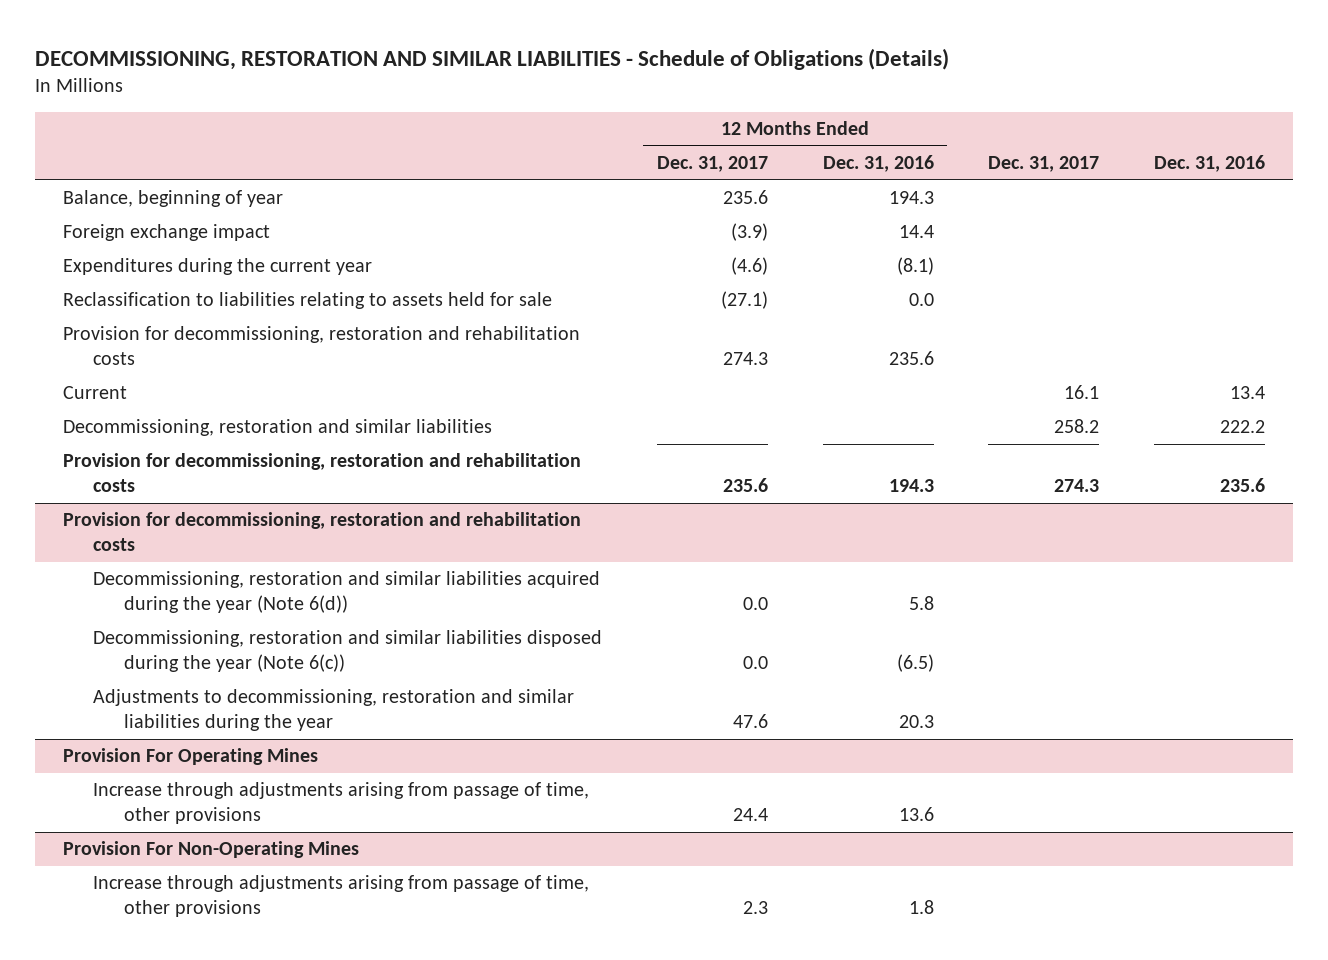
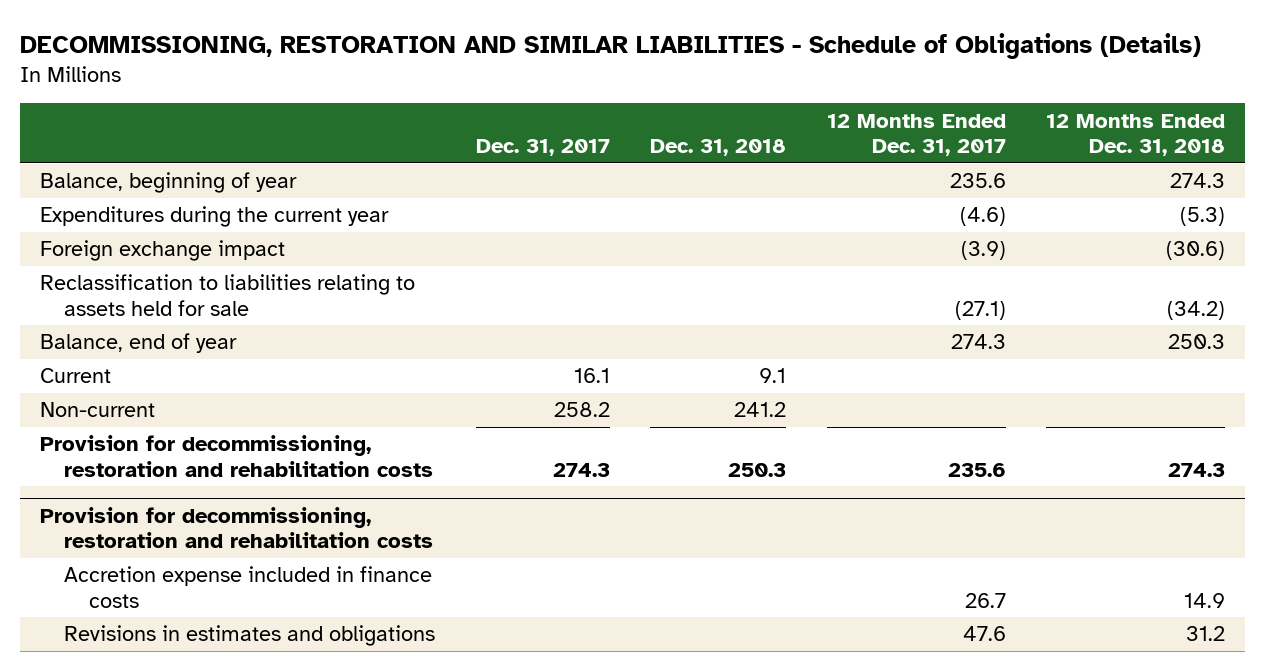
[822,155,934,173] Dec. 31, 2016 -> none
[1154,155,1266,173] Dec. 31, 2016 -> none
none -> [650,138,787,156] Dec. 31, 2018
none -> [1046,113,1226,156] 12 Months Ended Dec. 31, 2018
[62,224,270,242] Foreign exchange impact -> [39,240,285,262] Foreign exchange impact
[62,326,580,365] Provision for decommissioning, restoration and rehabilitation costs -> [39,333,237,354] Balance, end of year
[62,419,492,437] Decommissioning, restoration and similar liabilities -> [39,402,155,418] Non-current
[93,571,601,613] Decommissioning, restoration and similar liabilities acquired during the year (Note 6(d)) -> none
[93,630,603,672] Decommissioning, restoration and similar liabilities disposed during the year (Note 6(c)) -> none
[62,748,318,766] Provision For Operating Mines -> none
[93,782,590,824] Increase through adjustments arising from passage of time, other provisions -> none
[62,841,359,859] Provision For Non-Operating Mines -> none
[93,875,590,917] Increase through adjustments arising from passage of time, other provisions -> none
none -> [64,566,433,608] Accretion expense included in finance costs
[93,689,575,731] Adjustments to decommissioning, restoration and similar liabilities during the year -> [64,625,436,647] Revisions in estimates and obligations

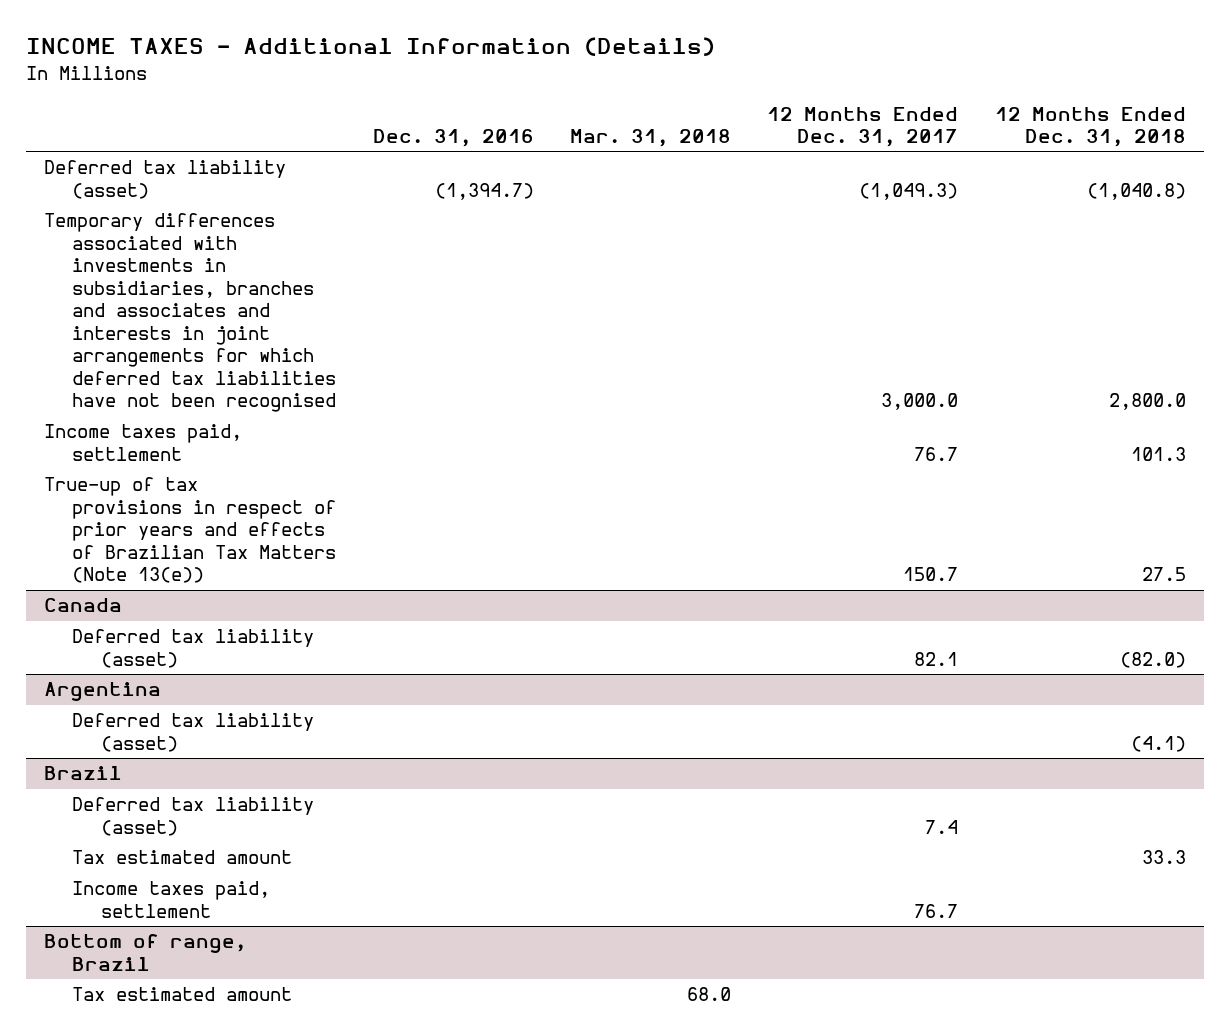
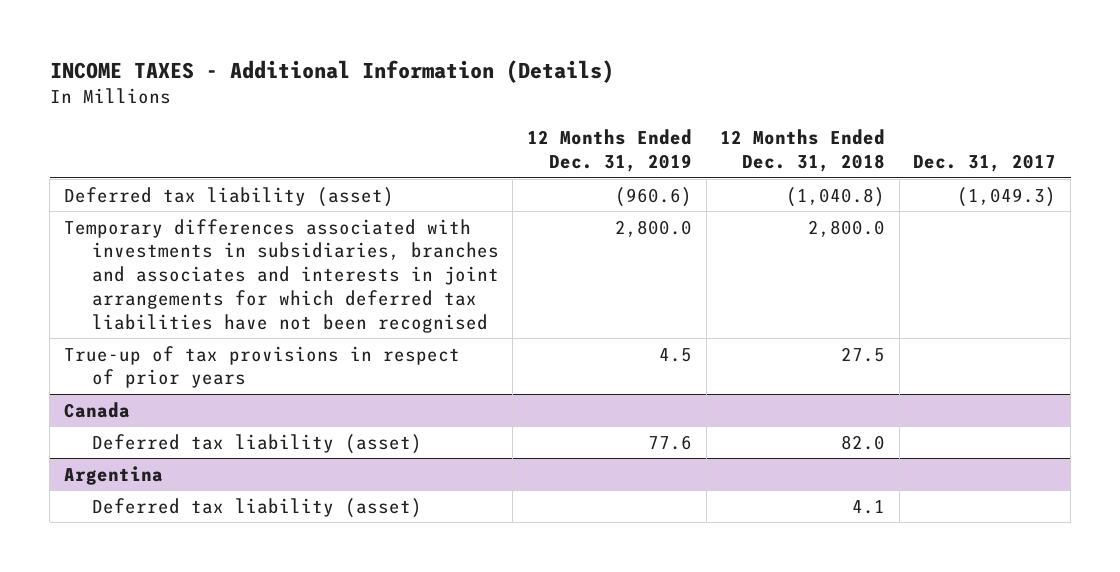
[372,129,534,148] Dec. 31, 2016 -> none
[569,129,731,148] Mar. 31, 2018 -> none
[767,106,959,148] 12 Months Ended Dec. 31, 2017 -> none
none -> [526,129,692,173] 12 Months Ended Dec. 31, 2019
none -> [913,154,1057,173] Dec. 31, 2017
[43,424,242,461] Income taxes paid, settlement -> none
[43,477,337,584] True-up of tax provisions in respect of prior years and effects of Brazilian Tax Matters (Note 13(e)) -> [63,345,460,389] True-up of tax provisions in respect of prior years
[1119,651,1186,668] (82.0) -> [841,434,886,450] 82.0
[43,766,122,781] Brazil -> none
[72,797,315,836] Deferred tax liability (asset) -> none
[72,850,293,865] Tax estimated amount -> none
[72,881,271,918] Income taxes paid, settlement -> none
[43,934,246,971] Bottom of range, Brazil -> none
[72,987,293,1002] Tax estimated amount -> none
[1130,735,1186,752] (4.1) -> [852,499,886,514] 4.1

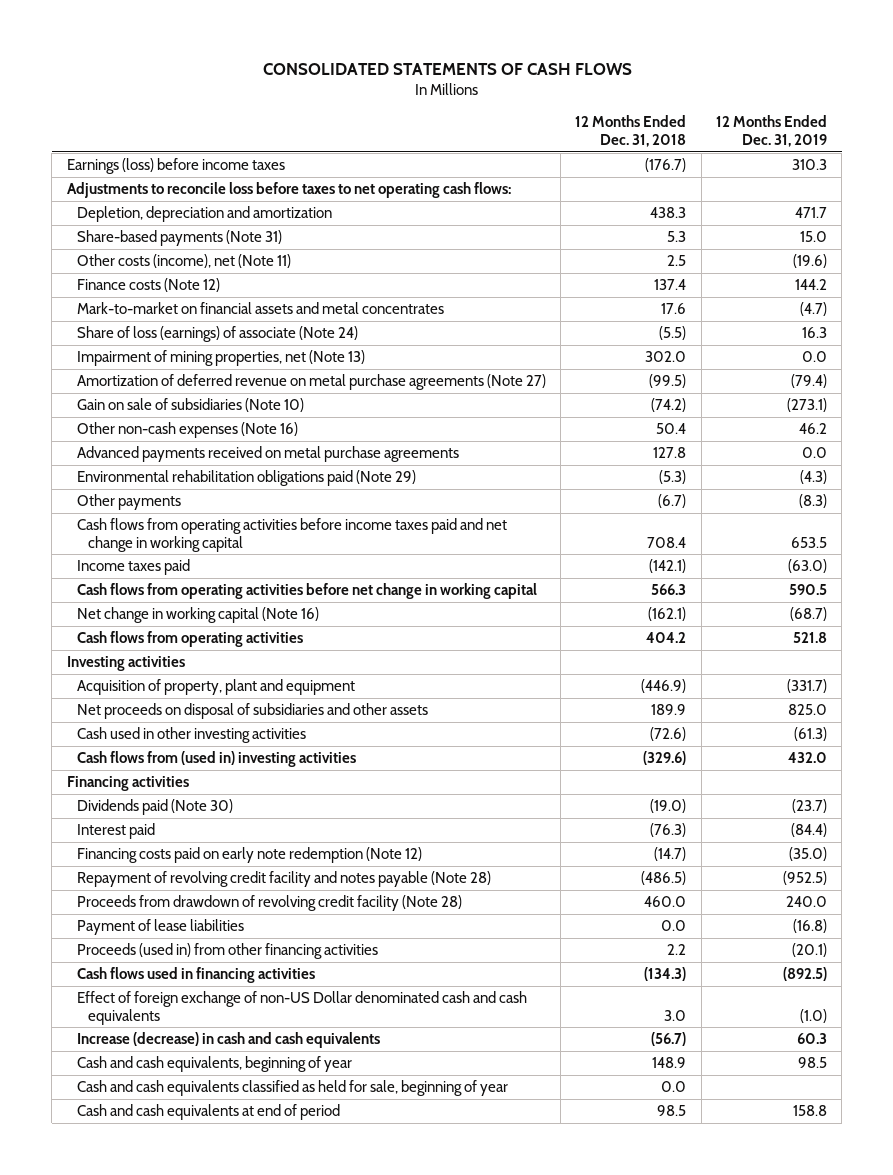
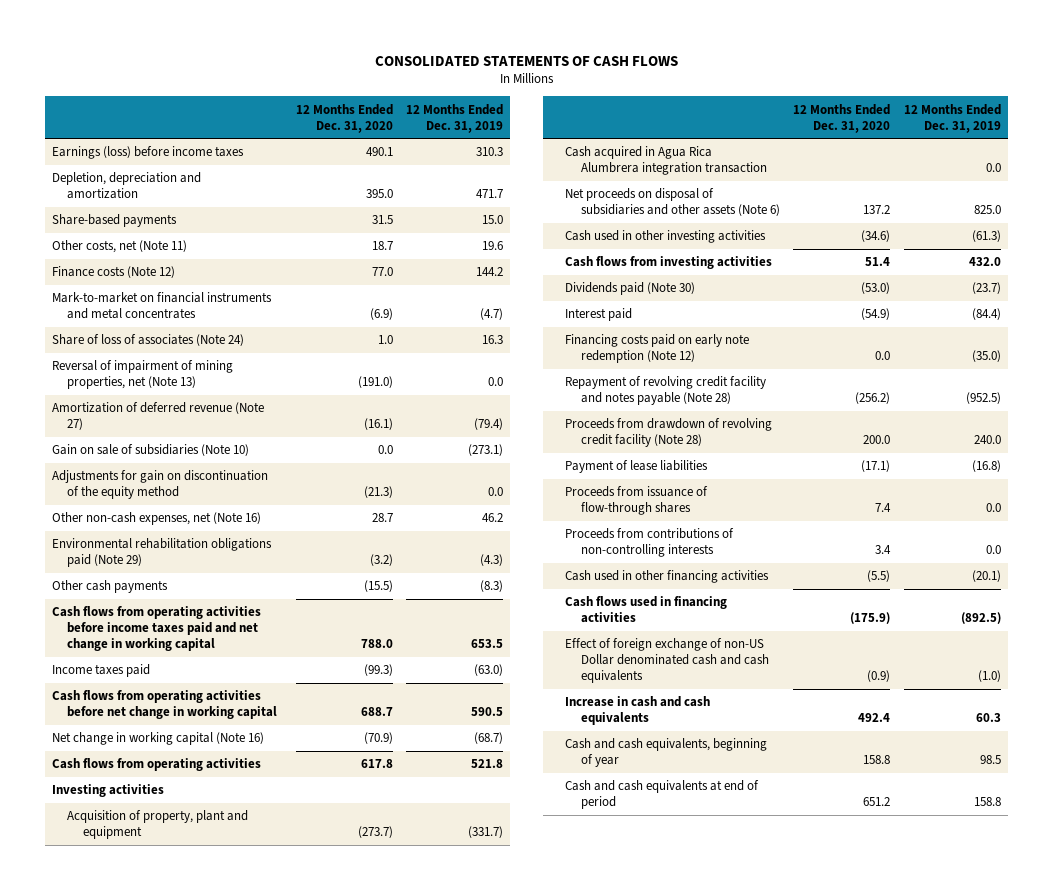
[575,115,687,147] 12 Months Ended Dec. 31, 2018 -> none
none -> [295,103,393,133] 12 Months Ended Dec. 31, 2020
[66,182,511,199] Adjustments to reconcile loss before taxes to net operating cash flows: -> none
[77,230,283,247] Share-based payments (Note 31) -> [52,214,178,228] Share-based payments
[77,254,292,269] Other costs (income), net (Note 11) -> [52,240,188,254] Other costs, net (Note 11)
[792,254,827,269] (19.6) -> [482,241,504,251] 19.6
[77,302,445,315] Mark-to-market on financial assets and metal concentrates -> [52,292,273,320] Mark-to-market on financial instruments and metal concentrates
[77,326,359,343] Share of loss (earnings) of associate (Note 24) -> [52,334,245,347] Share of loss of associates (Note 24)
[77,350,366,367] Impairment of mining properties, net (Note 13) -> [52,360,234,390] Reversal of impairment of mining properties, net (Note 13)
[77,374,547,391] Amortization of deferred revenue on metal purchase agreements (Note 27) -> [52,402,265,431] Amortization of deferred revenue (Note 27)
[77,446,460,463] Advanced payments received on metal purchase agreements -> none
none -> [52,470,269,500] Adjustments for gain on discontinuation of the equity method
[77,422,299,439] Other non-cash expenses (Note 16) -> [52,512,262,526] Other non-cash expenses, net (Note 16)
[77,494,182,511] Other payments -> [52,580,169,594] Other cash payments
none -> [565,146,767,176] Cash acquired in Agua Rica Alumbrera integration transaction
[77,703,429,720] Net proceeds on disposal of subsidiaries and other assets -> [565,188,780,217] Net proceeds on disposal of subsidiaries and other assets (Note 6)
[66,776,189,792] Financing activities -> none
[77,751,357,768] Cash flows from (used in) investing activities -> [565,256,773,270] Cash flows from investing activities
none -> [565,486,709,516] Proceeds from issuance of flow-through shares
none -> [565,528,735,558] Proceeds from contributions of non-controlling interests
[77,943,379,960] Proceeds (used in) from other financing activities -> [565,570,770,584] Cash used in other financing activities
[77,1032,381,1049] Increase (decrease) in cash and cash equivalents -> [565,696,711,726] Increase in cash and cash equivalents
[77,1080,509,1097] Cash and cash equivalents classified as held for sale, beginning of year -> none

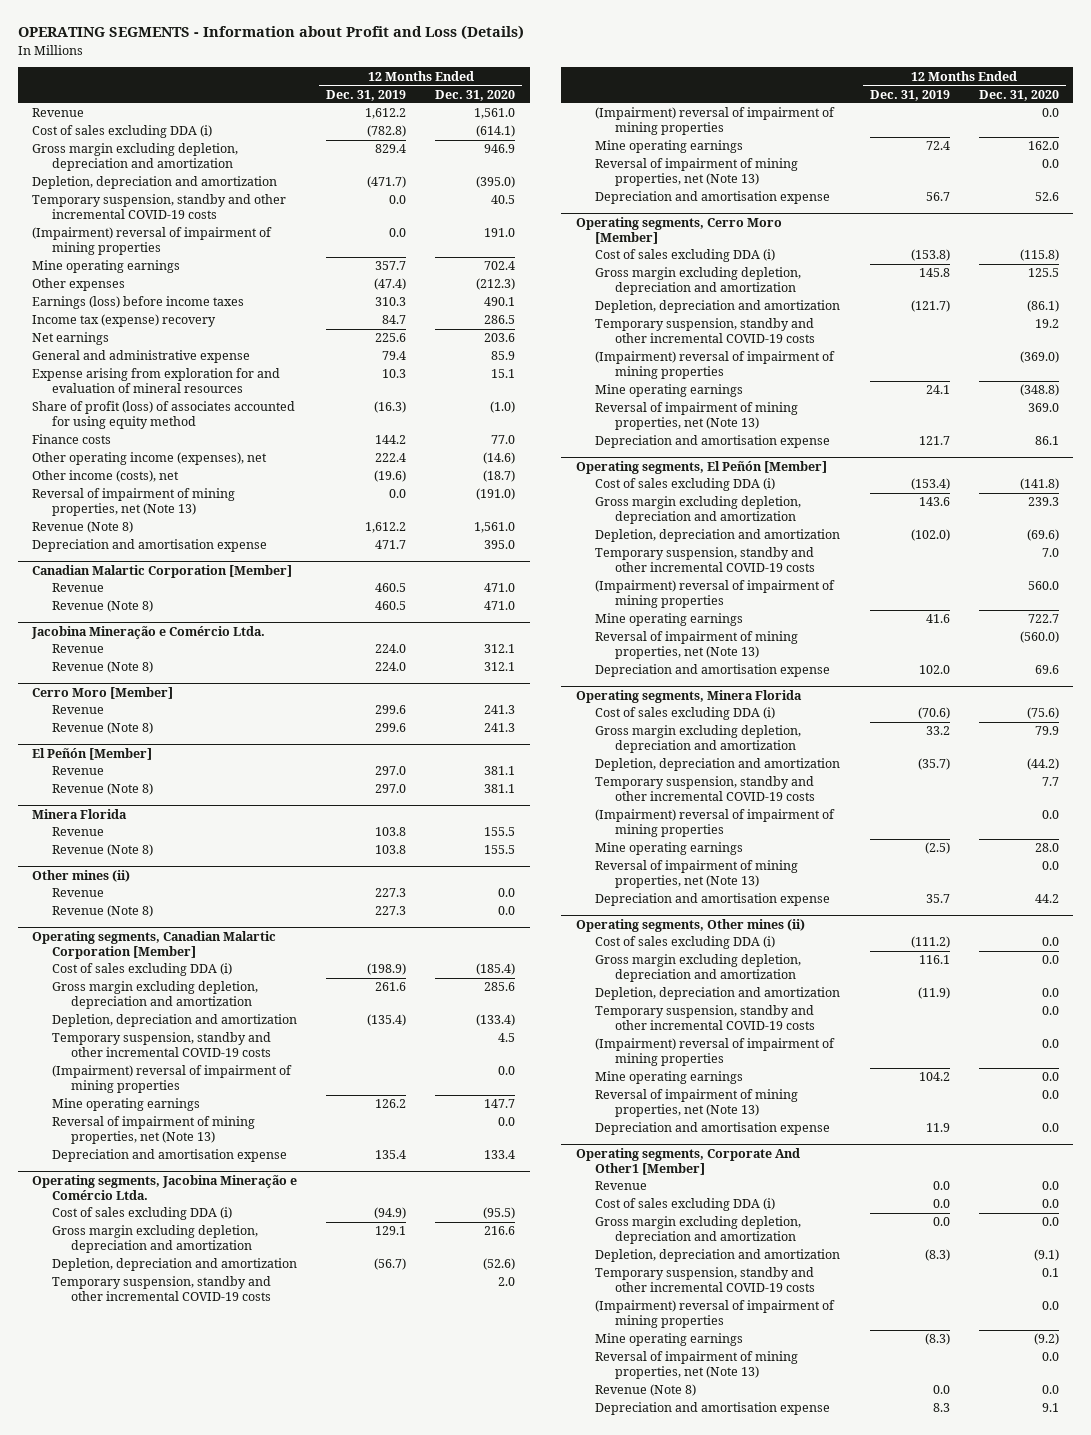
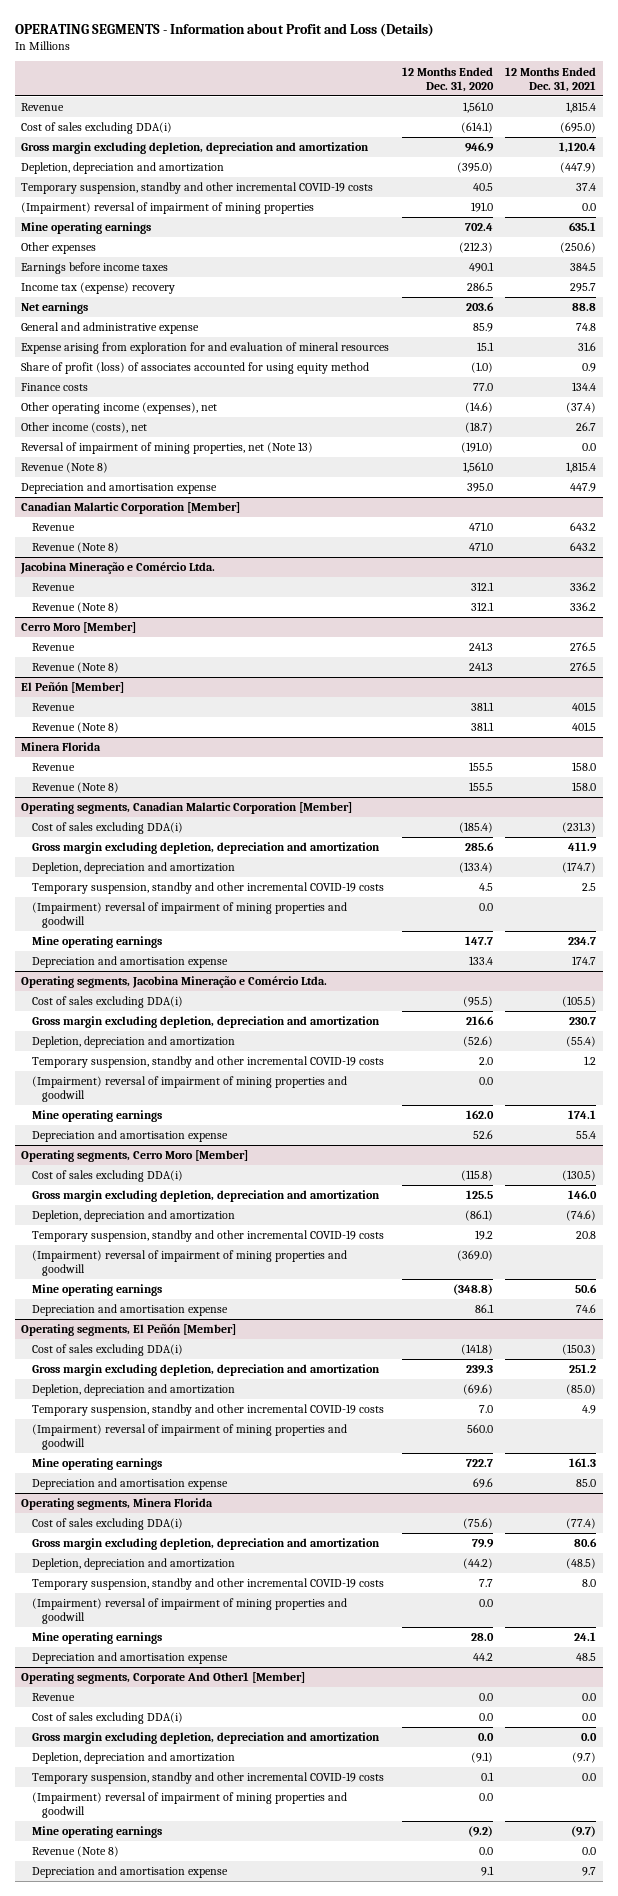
[326,89,407,101] Dec. 31, 2019 -> none
none -> [505,66,597,92] 12 Months Ended Dec. 31, 2021
[32,125,213,139] Cost of sales excluding DDA (i) -> [21,122,173,135] Cost of sales excluding DDA(i)
[32,296,245,310] Earnings (loss) before income taxes -> [21,262,169,275] Earnings before income taxes
[32,869,131,882] Other mines (ii) -> none
[51,888,104,898] Revenue -> none
[51,905,153,918] Revenue (Note 8) -> none
[51,963,232,977] Cost of sales excluding DDA (i) -> [31,822,183,835] Cost of sales excluding DDA(i)
[51,1065,292,1094] (Impairment) reversal of impairment of mining properties -> [31,902,347,929] (Impairment) reversal of impairment of mining properties and goodwill
[51,1116,255,1145] Reversal of impairment of mining properties, net (Note 13) -> none
[51,1207,232,1221] Cost of sales excluding DDA (i) -> [31,996,183,1009] Cost of sales excluding DDA(i)
[595,107,836,136] (Impairment) reversal of impairment of mining properties -> [31,1076,347,1103] (Impairment) reversal of impairment of mining properties and goodwill
[595,158,799,187] Reversal of impairment of mining properties, net (Note 13) -> none
[595,249,776,263] Cost of sales excluding DDA (i) -> [31,1170,183,1183] Cost of sales excluding DDA(i)
[595,351,836,380] (Impairment) reversal of impairment of mining properties -> [31,1250,347,1277] (Impairment) reversal of impairment of mining properties and goodwill
[595,402,799,431] Reversal of impairment of mining properties, net (Note 13) -> none
[595,478,776,492] Cost of sales excluding DDA (i) -> [31,1344,183,1357] Cost of sales excluding DDA(i)
[595,580,836,609] (Impairment) reversal of impairment of mining properties -> [31,1424,347,1451] (Impairment) reversal of impairment of mining properties and goodwill
[595,631,799,660] Reversal of impairment of mining properties, net (Note 13) -> none
[595,707,776,721] Cost of sales excluding DDA (i) -> [31,1518,183,1531] Cost of sales excluding DDA(i)
[595,809,836,838] (Impairment) reversal of impairment of mining properties -> [31,1598,347,1625] (Impairment) reversal of impairment of mining properties and goodwill
[595,860,799,889] Reversal of impairment of mining properties, net (Note 13) -> none
[575,918,805,932] Operating segments, Other mines (ii) -> none
[595,936,776,950] Cost of sales excluding DDA (i) -> none
[595,954,802,983] Gross margin excluding depletion, depreciation and amortization -> none
[595,987,841,1001] Depletion, depreciation and amortization -> none
[595,1005,815,1031] Temporary suspension, standby and other incremental COVID-19 costs -> none
[595,1038,836,1067] (Impairment) reversal of impairment of mining properties -> none
[595,1071,744,1085] Mine operating earnings -> none
[595,1089,799,1118] Reversal of impairment of mining properties, net (Note 13) -> none
[595,1122,831,1136] Depreciation and amortisation expense -> none
[595,1198,776,1212] Cost of sales excluding DDA (i) -> [31,1712,183,1725] Cost of sales excluding DDA(i)
[595,1300,836,1329] (Impairment) reversal of impairment of mining properties -> [31,1792,347,1819] (Impairment) reversal of impairment of mining properties and goodwill
[595,1351,799,1380] Reversal of impairment of mining properties, net (Note 13) -> none

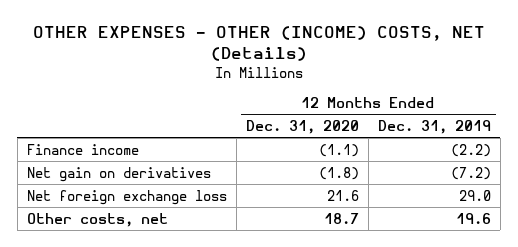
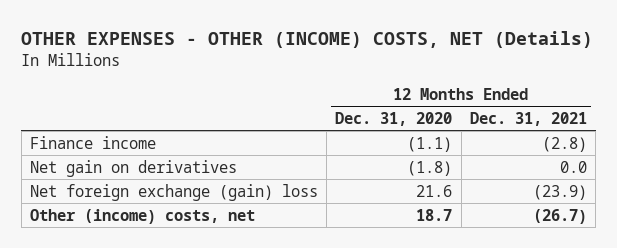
[377,119,491,134] Dec. 31, 2019 -> none
none -> [469,111,587,126] Dec. 31, 2021
[26,189,227,205] Net foreign exchange loss -> [30,183,319,201] Net foreign exchange (gain) loss
[26,212,168,227] Other costs, net -> [30,208,256,224] Other (income) costs, net

